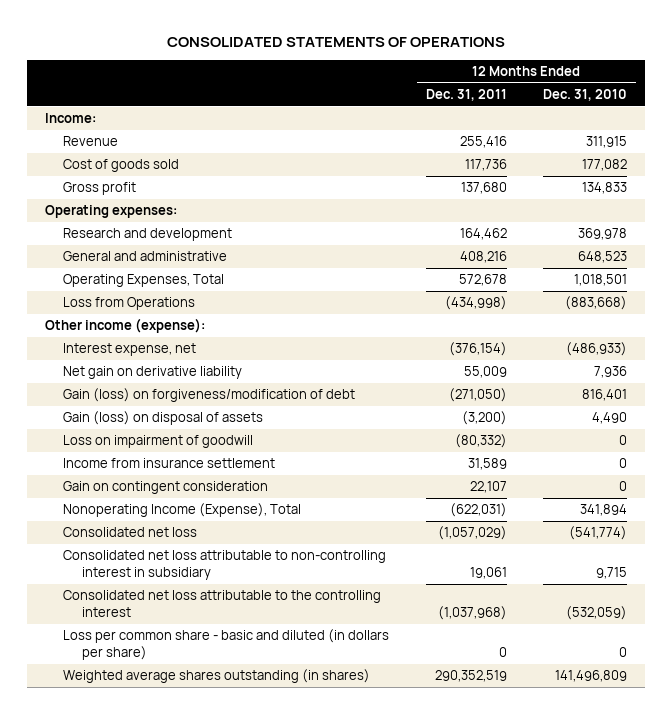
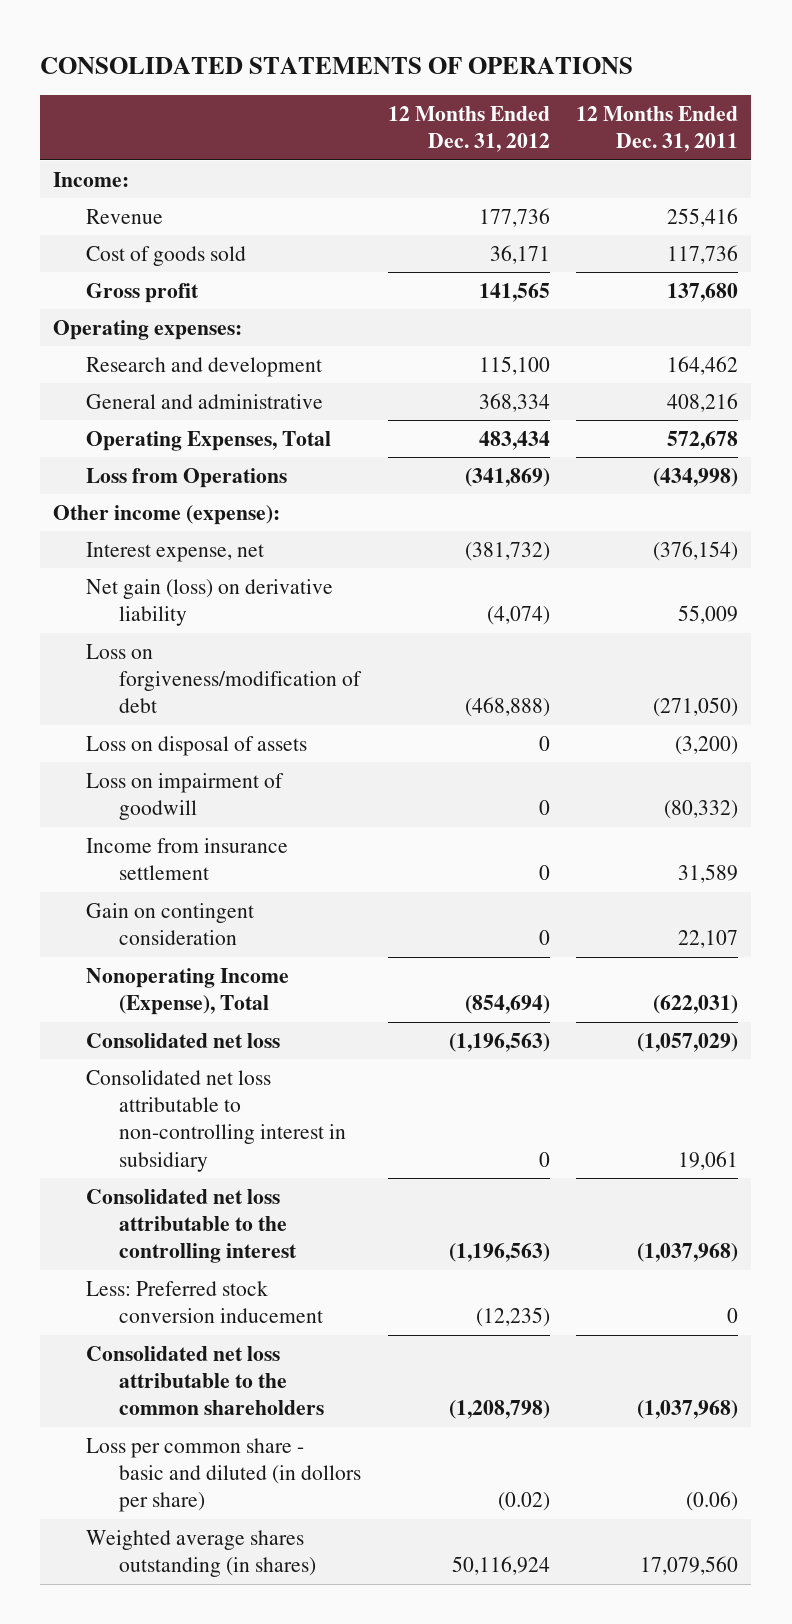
[543,89,628,102] Dec. 31, 2010 -> none
none -> [387,106,550,153] 12 Months Ended Dec. 31, 2012
[63,366,243,380] Net gain on derivative liability -> [86,578,334,627] Net gain (loss) on derivative liability
[63,388,356,403] Gain (loss) on forgiveness/modification of debt -> [86,643,363,714] Loss on forgiveness/modification of debt
[63,411,264,426] Gain (loss) on disposal of assets -> [86,735,308,756] Loss on disposal of assets
none -> [86,1280,324,1324] Less: Preferred stock conversion inducement
none -> [86,1345,325,1416] Consolidated net loss attributable to the common shareholders
[63,629,390,660] Loss per common share - basic and diluted (in dollars per share) -> [86,1437,362,1513] Loss per common share - basic and diluted (in dollors per share)
[498,646,507,657] 0 -> [686,1491,739,1512] (0.06)
[434,670,507,683] 290,352,519 -> [640,1556,739,1576] 17,079,560

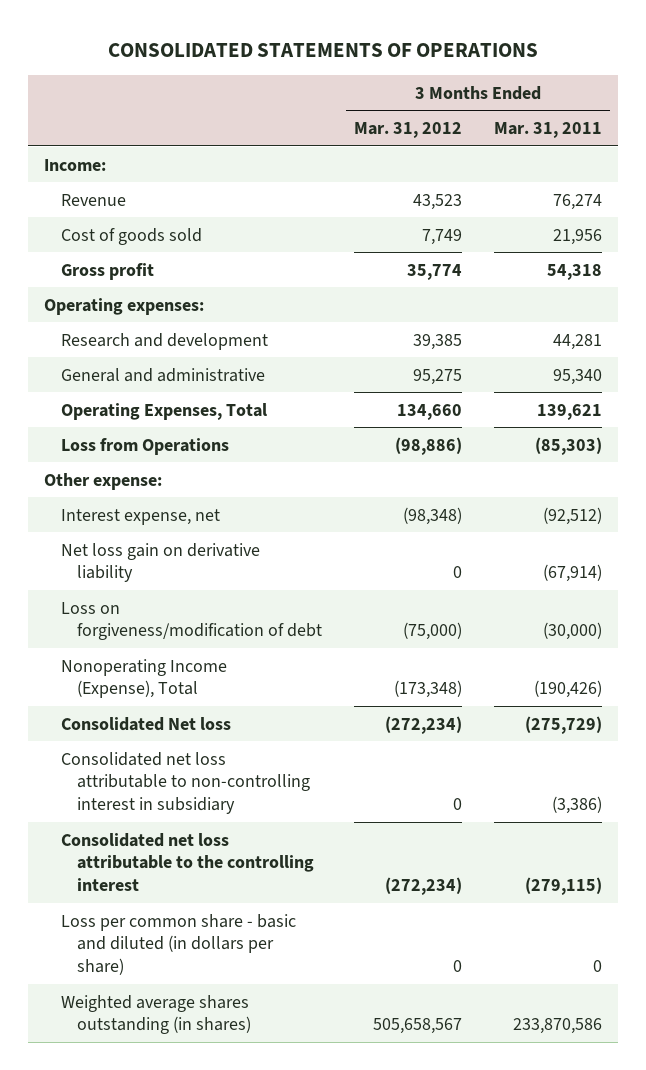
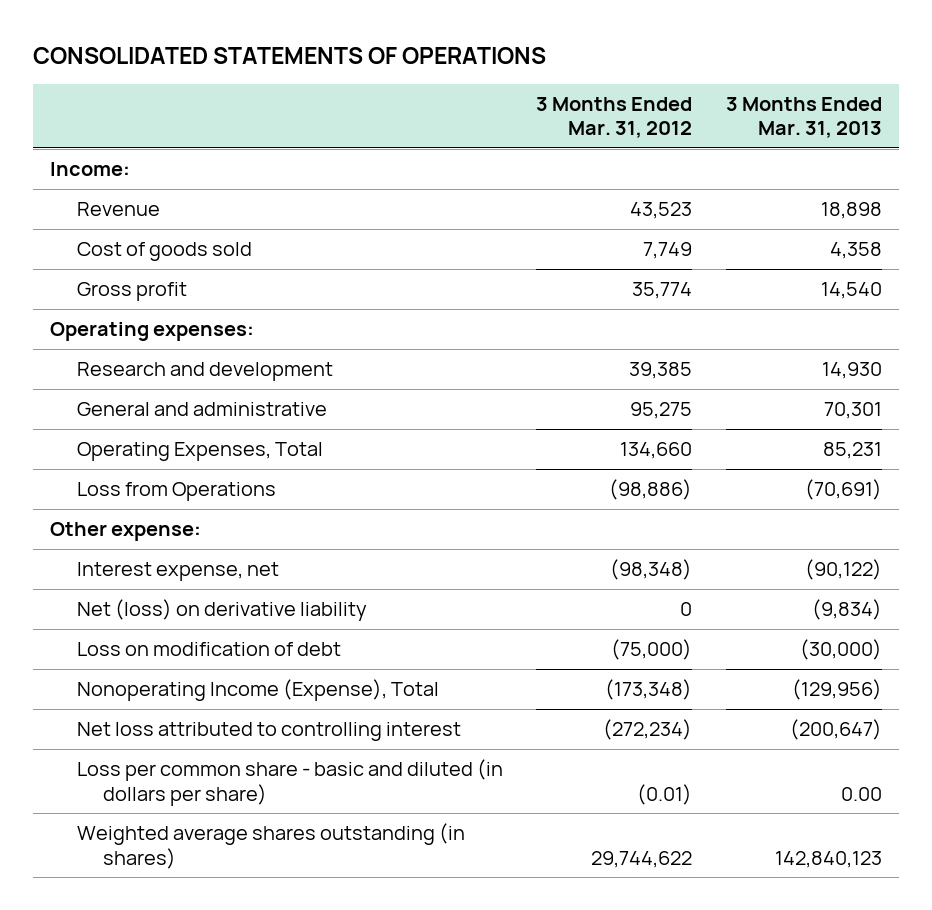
[493,121,602,138] Mar. 31, 2011 -> none
none -> [725,96,882,139] 3 Months Ended Mar. 31, 2013
[60,542,260,583] Net loss gain on derivative liability -> [76,599,367,622] Net (loss) on derivative liability
[60,601,322,641] Loss on forgiveness/modification of debt -> [76,642,341,657] Loss on modification of debt
[60,716,231,731] Consolidated Net loss -> none
[60,751,310,815] Consolidated net loss attributable to non-controlling interest in subsidiary -> none
[60,832,314,892] Consolidated net loss attributable to the controlling interest -> [76,722,461,742] Net loss attributed to controlling interest
[452,960,462,973] 0 -> [637,783,693,805] (0.01)
[372,1018,462,1035] 505,658,567 -> [591,850,693,868] 29,744,622

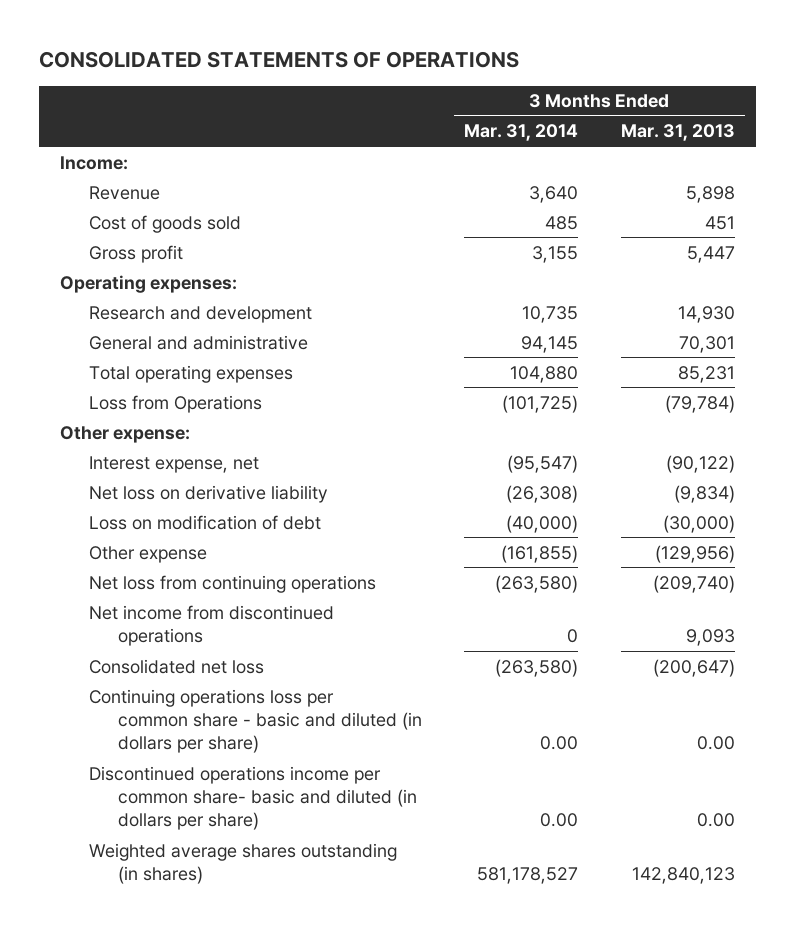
[536,96,693,139] 3 Months Ended Mar. 31, 2012 -> none
none -> [464,124,579,142] Mar. 31, 2014
[820,202,882,220] 18,898 -> [685,185,735,203] 5,898
[829,242,882,260] 4,358 -> [704,215,735,230] 451
[820,282,882,300] 14,540 -> [686,245,735,263] 5,447
[76,442,323,462] Operating Expenses, Total -> [89,364,294,383] Total operating expenses
[804,479,882,501] (70,691) -> [664,394,735,413] (79,784)
[76,599,367,622] Net (loss) on derivative liability -> [89,484,329,503] Net loss on derivative liability
[76,679,439,702] Nonoperating Income (Expense), Total -> [89,545,208,563] Other expense
none -> [89,574,377,593] Net loss from continuing operations
none -> [89,604,335,646] Net income from discontinued operations
[76,722,461,742] Net loss attributed to controlling interest -> [89,658,265,674] Consolidated net loss
[76,759,503,806] Loss per common share - basic and diluted (in dollars per share) -> [89,688,422,754] Continuing operations loss per common share - basic and diluted (in dollars per share)
none -> [89,765,417,831] Discontinued operations income per common share- basic and diluted (in dollars per share)

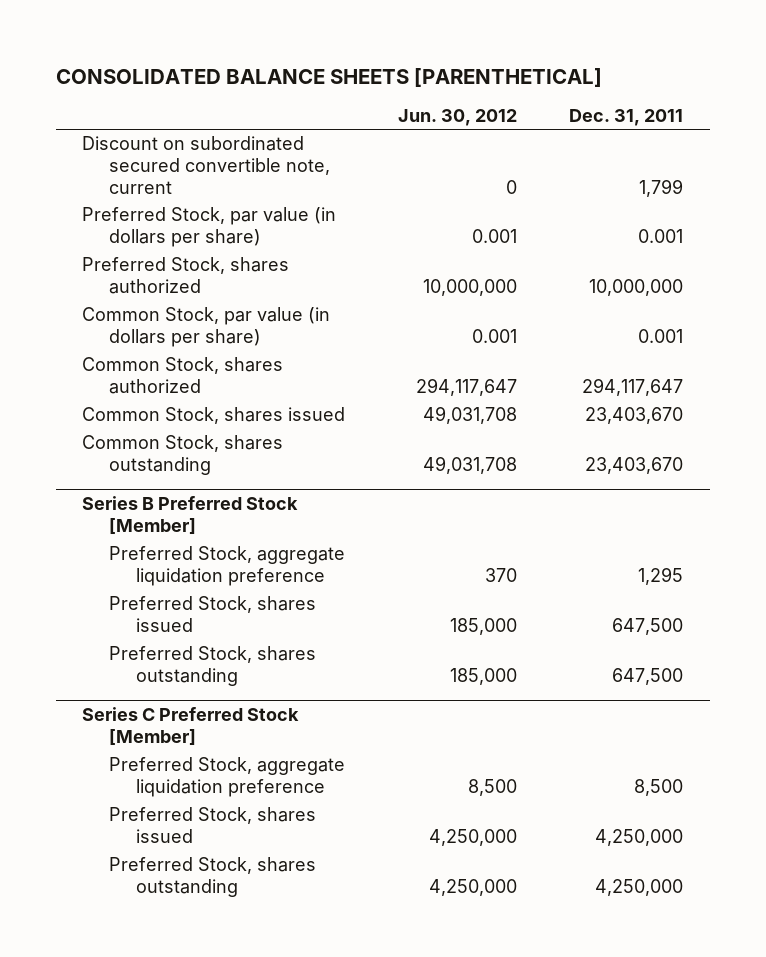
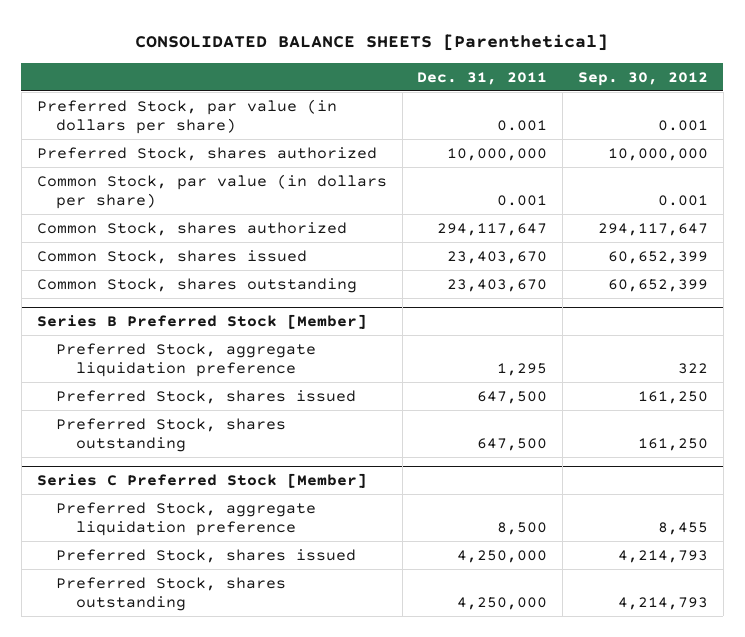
[55,67,602,87] CONSOLIDATED BALANCE SHEETS [PARENTHETICAL] -> [135,33,609,51] CONSOLIDATED BALANCE SHEETS [Parenthetical]
[397,108,517,126] Jun. 30, 2012 -> none
none -> [578,71,709,86] Sep. 30, 2012
[82,136,331,195] Discount on subordinated secured convertible note, current -> none

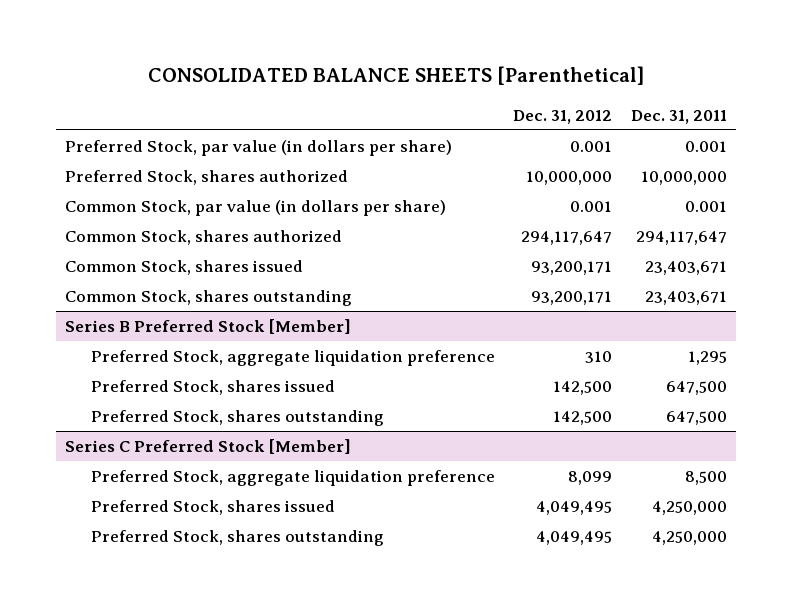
[578,71,709,86] Sep. 30, 2012 -> none
none -> [513,109,613,124] Dec. 31, 2012
[447,250,548,264] 23,403,670 -> [644,261,727,276] 23,403,671
[447,278,548,292] 23,403,670 -> [644,291,727,306] 23,403,671

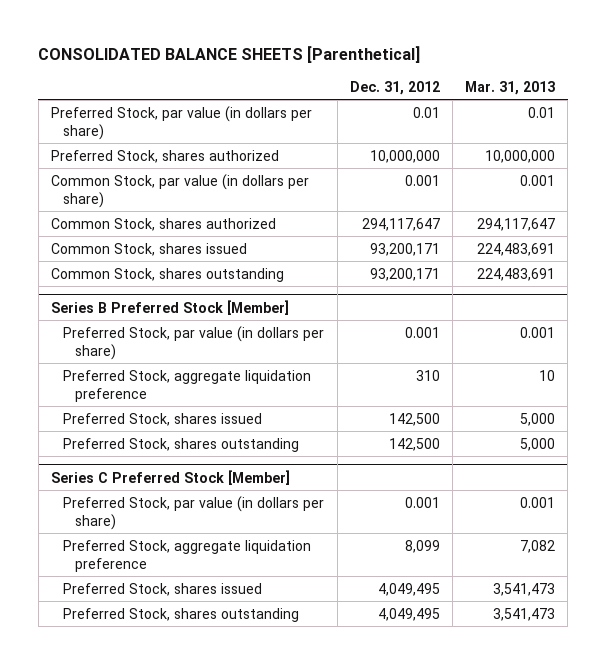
[630,109,727,124] Dec. 31, 2011 -> none
none -> [465,80,556,95] Mar. 31, 2013
[570,141,613,153] 0.001 -> [412,106,440,118] 0.01
none -> [63,325,325,360] Preferred Stock, par value (in dollars per share)
none -> [63,495,325,530] Preferred Stock, par value (in dollars per share)

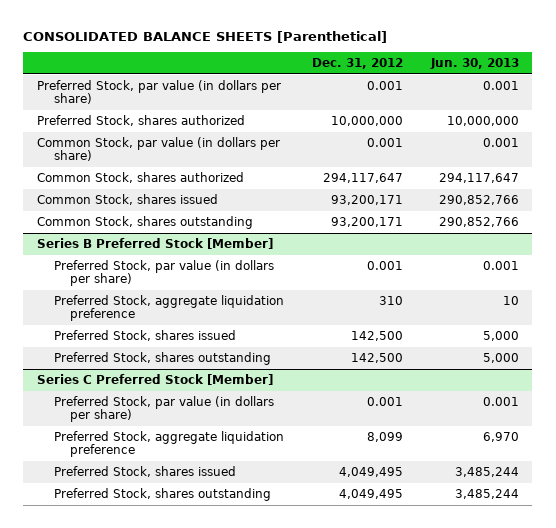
[465,80,556,95] Mar. 31, 2013 -> none
none -> [429,58,519,70] Jun. 30, 2013
[412,106,440,118] 0.01 -> [366,80,403,90] 0.001

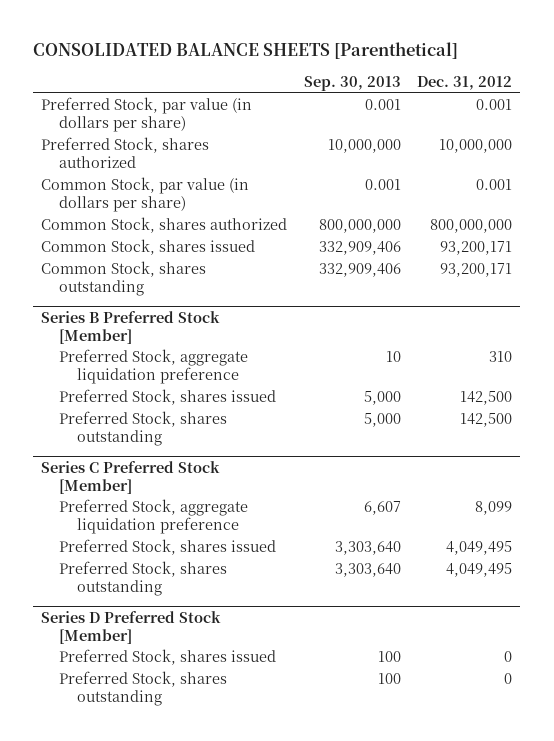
[429,58,519,70] Jun. 30, 2013 -> none
none -> [303,75,401,91] Sep. 30, 2013
[322,172,403,183] 294,117,647 -> [430,219,513,234] 800,000,000
[53,259,274,287] Preferred Stock, par value (in dollars per share) -> none
[53,395,274,423] Preferred Stock, par value (in dollars per share) -> none
none -> [41,611,222,644] Series D Preferred Stock [Member]
none -> [59,649,277,666] Preferred Stock, shares issued
none -> [59,671,228,706] Preferred Stock, shares outstanding

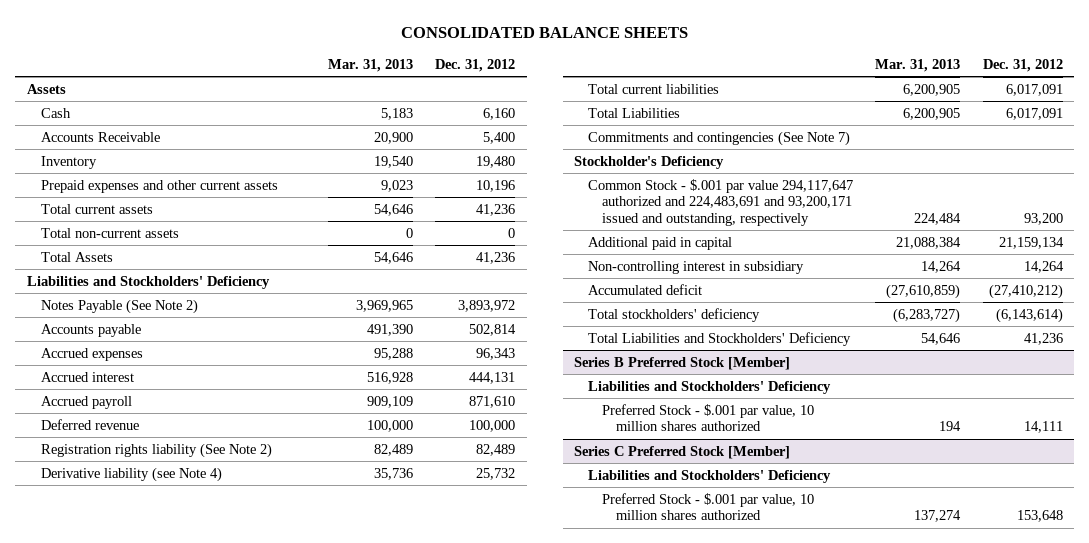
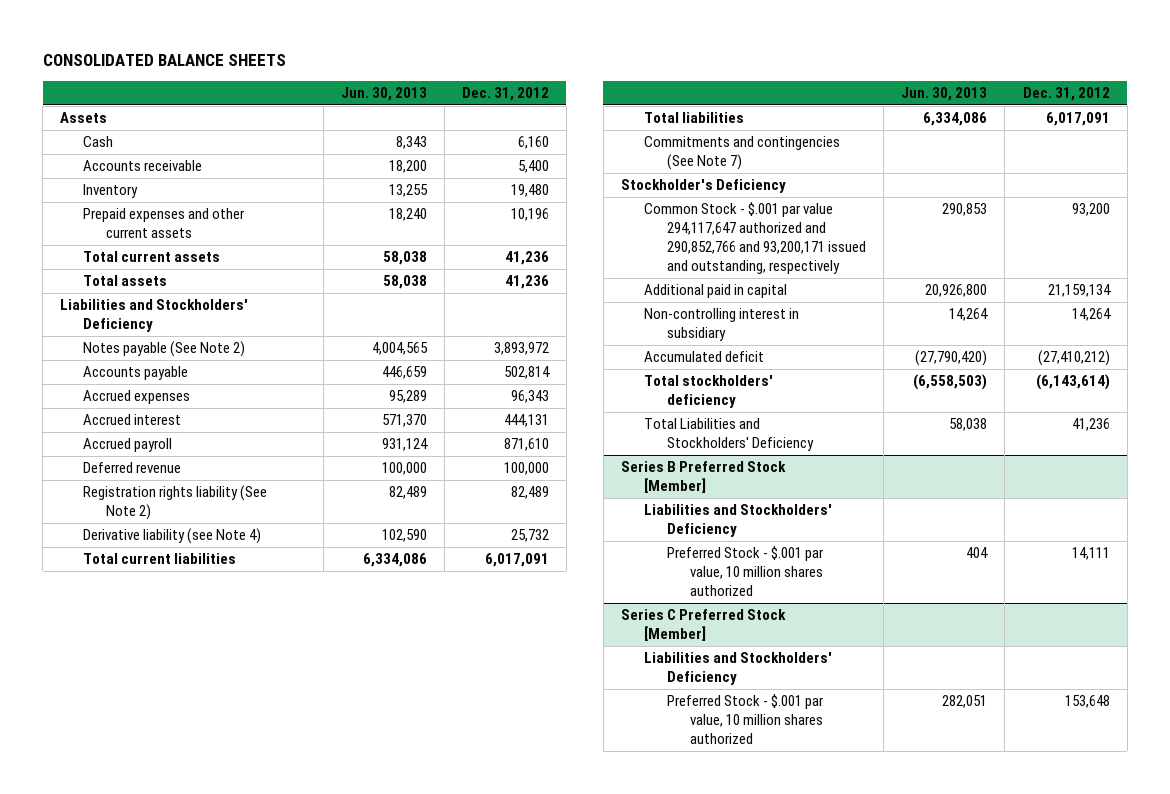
[328,59,414,73] Mar. 31, 2013 -> none
none -> [340,86,427,101] Jun. 30, 2013
[40,131,160,142] Accounts Receivable -> [83,160,203,172] Accounts receivable
[40,227,179,238] Total non-current assets -> none
[40,251,113,262] Total Assets -> [83,275,168,287] Total assets
[40,298,198,314] Notes Payable (See Note 2) -> [83,341,246,358] Notes payable (See Note 2)
[588,107,681,118] Total Liabilities -> [644,112,745,124] Total liabilities
[588,178,854,227] Common Stock - $.001 par value 294,117,647 authorized and 224,483,691 and 93,200,171 issued and outstanding, respectively -> [644,202,867,275] Common Stock - $.001 par value 294,117,647 authorized and 290,852,766 and 93,200,171 issued and outstanding, respectively

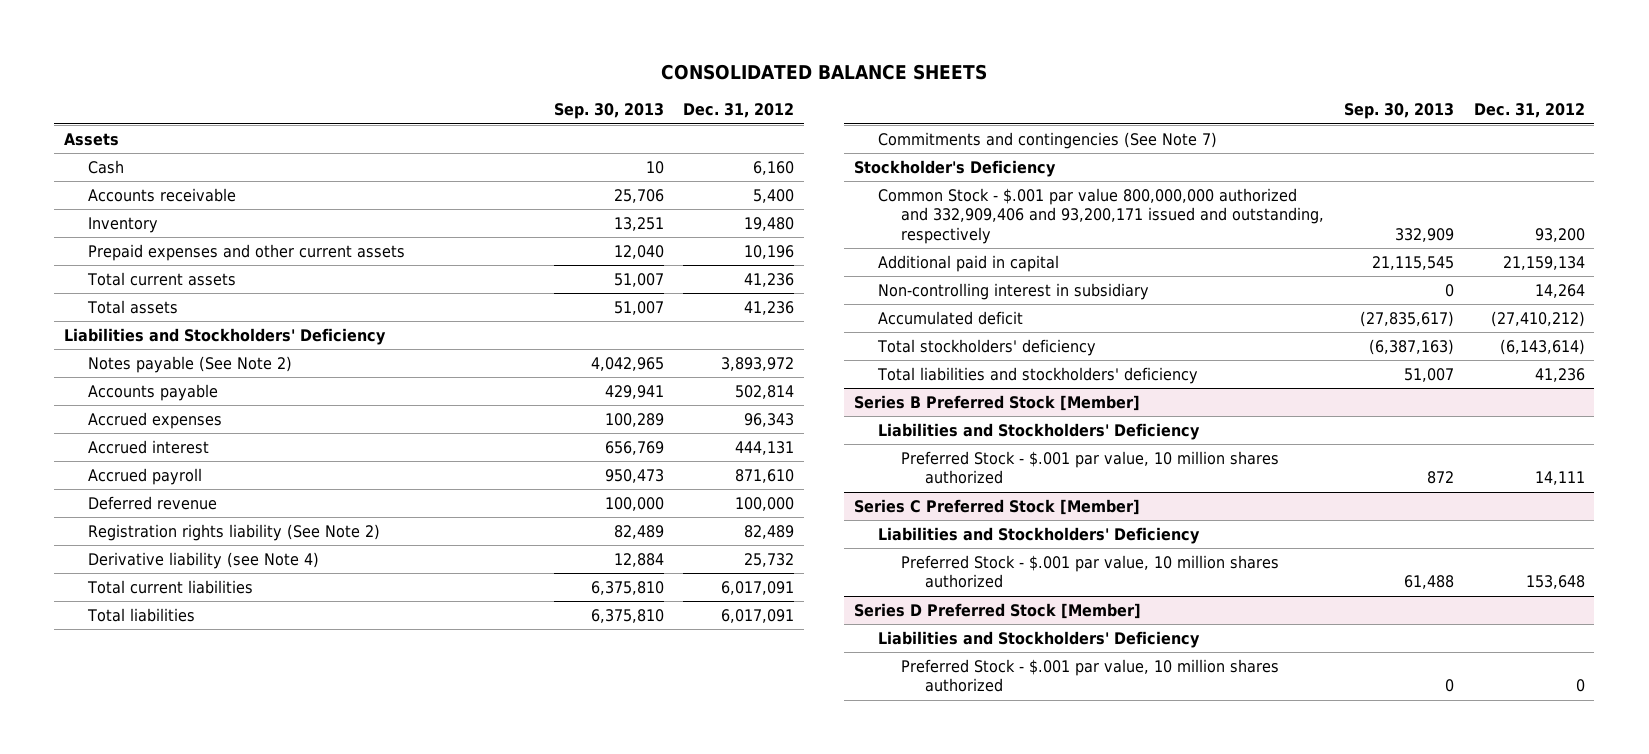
[340,86,427,101] Jun. 30, 2013 -> none
none -> [553,103,664,120] Sep. 30, 2013
[644,202,867,275] Common Stock - $.001 par value 294,117,647 authorized and 290,852,766 and 93,200,171 issued and outstanding, respectively -> [877,188,1325,244] Common Stock - $.001 par value 800,000,000 authorized and 332,909,406 and 93,200,171 issued and outstanding, respectively
[644,418,815,452] Total Liabilities and Stockholders' Deficiency -> [876,367,1198,385] Total liabilities and stockholders' deficiency
none -> [854,603,1142,620] Series D Preferred Stock [Member]
none -> [877,631,1200,649] Liabilities and Stockholders' Deficiency
none -> [901,659,1280,693] Preferred Stock - $.001 par value, 10 million shares authorized

